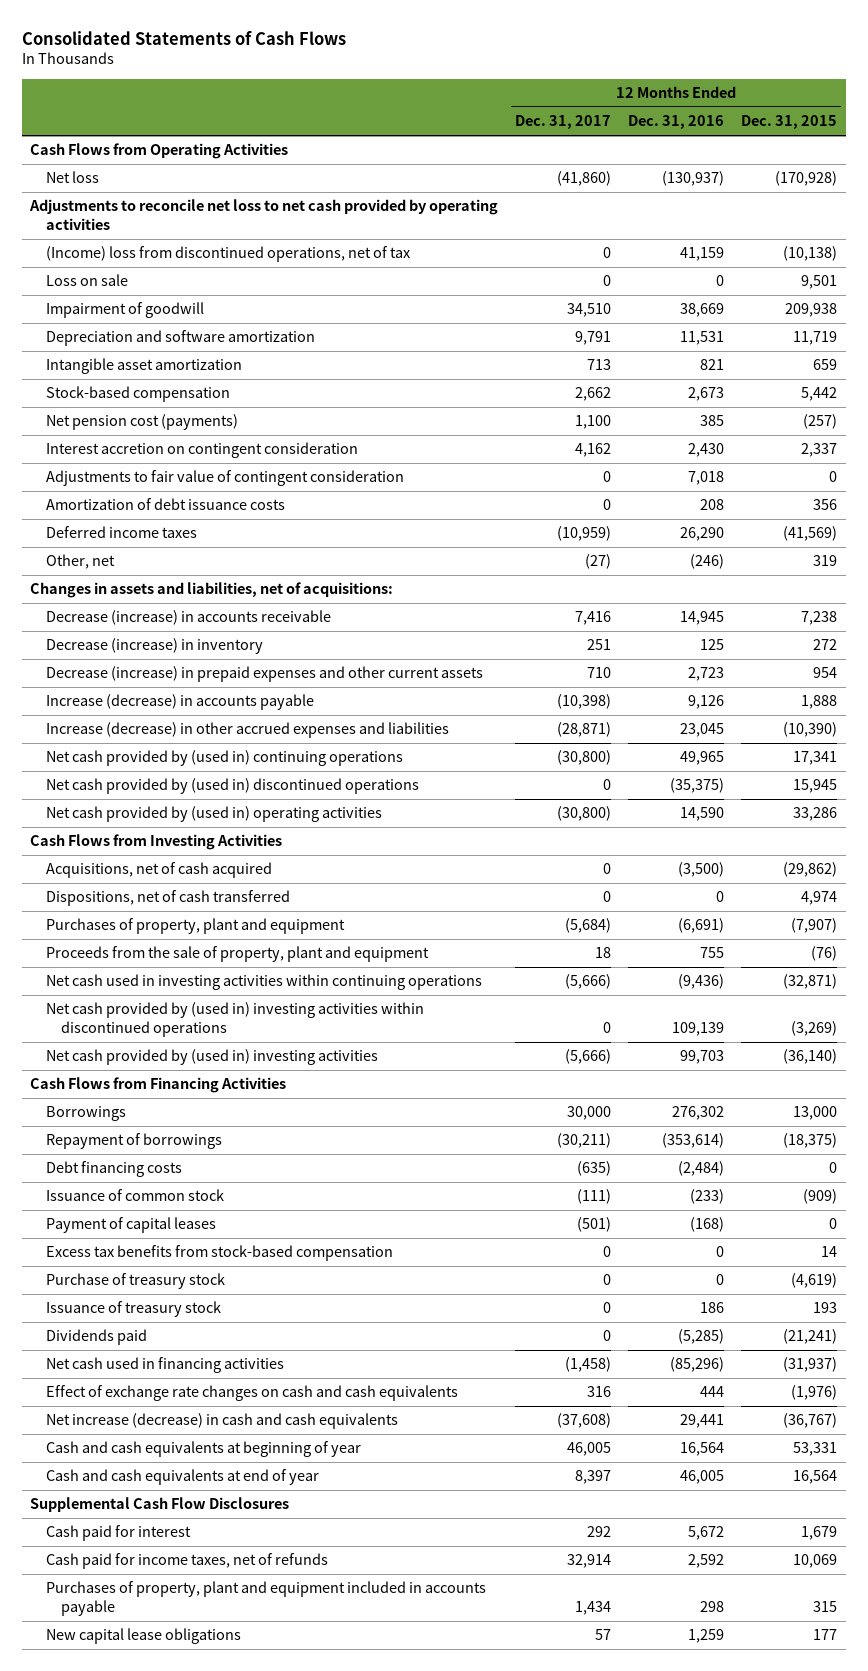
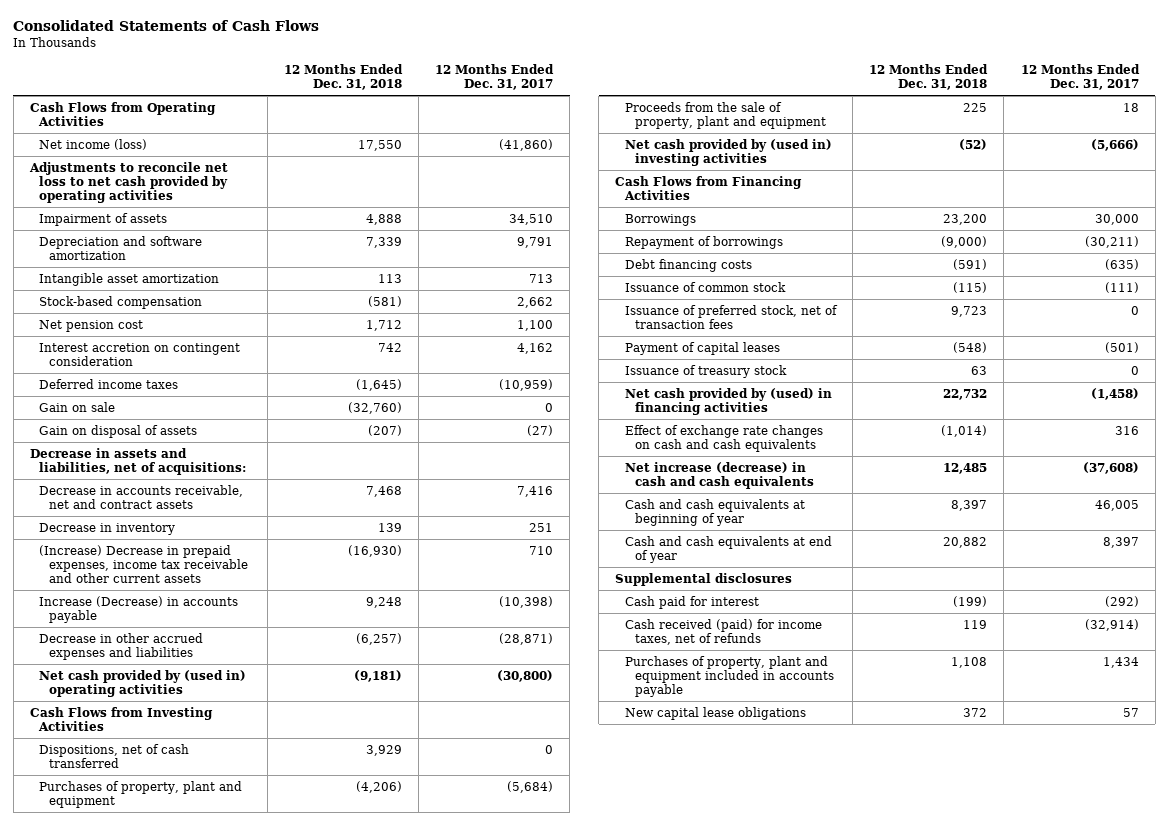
[628,115,725,130] Dec. 31, 2016 -> none
[741,115,838,130] Dec. 31, 2015 -> none
none -> [283,63,403,90] 12 Months Ended Dec. 31, 2018
[45,171,99,184] Net loss -> [39,138,148,150] Net income (loss)
[45,246,410,263] (Income) loss from discontinued operations, net of tax -> none
[45,274,128,287] Loss on sale -> none
[45,302,204,319] Impairment of goodwill -> [39,212,168,226] Impairment of assets
[45,414,238,431] Net pension cost (payments) -> [39,319,144,332] Net pension cost
[45,470,404,487] Adjustments to fair value of contingent consideration -> none
[45,498,285,511] Amortization of debt issuance costs -> none
[45,554,115,570] Other, net -> none
[45,750,403,767] Net cash provided by (used in) continuing operations -> none
[45,778,419,795] Net cash provided by (used in) discontinued operations -> none
none -> [39,401,116,412] Gain on sale
none -> [39,424,198,438] Gain on disposal of assets
[30,582,394,599] Changes in assets and liabilities, net of acquisitions: -> [29,447,247,475] Decrease in assets and liabilities, net of acquisitions:
[45,610,331,626] Decrease (increase) in accounts receivable -> [39,484,244,509] Decrease in accounts receivable, net and contract assets
[45,638,263,655] Decrease (increase) in inventory -> [39,522,176,535] Decrease in inventory
[45,666,483,683] Decrease (increase) in prepaid expenses and other current assets -> [39,544,249,583] (Increase) Decrease in prepaid expenses, income tax receivable and other current assets
[45,694,314,711] Increase (decrease) in accounts payable -> [39,595,239,623] Increase (Decrease) in accounts payable
[45,722,449,739] Increase (decrease) in other accrued expenses and liabilities -> [39,632,204,660] Decrease in other accrued expenses and liabilities
[45,862,272,879] Acquisitions, net of cash acquired -> none
[45,974,482,991] Net cash used in investing activities within continuing operations -> none
[45,1002,424,1038] Net cash provided by (used in) investing activities within discontinued operations -> none
none -> [624,304,838,329] Issuance of preferred stock, net of transaction fees
[45,1245,393,1262] Excess tax benefits from stock-based compensation -> none
[45,1273,225,1290] Purchase of treasury stock -> none
[45,1329,147,1346] Dividends paid -> none
[45,1357,284,1374] Net cash used in financing activities -> [624,387,832,415] Net cash provided by (used) in financing activities
[30,1497,290,1513] Supplemental Cash Flow Disclosures -> [615,572,793,586] Supplemental disclosures
[587,1526,612,1538] 292 -> [1104,595,1139,607] (292)
[45,1553,328,1570] Cash paid for income taxes, net of refunds -> [624,618,822,645] Cash received (paid) for income taxes, net of refunds
[567,1554,612,1569] 32,914 -> [1084,618,1139,631] (32,914)

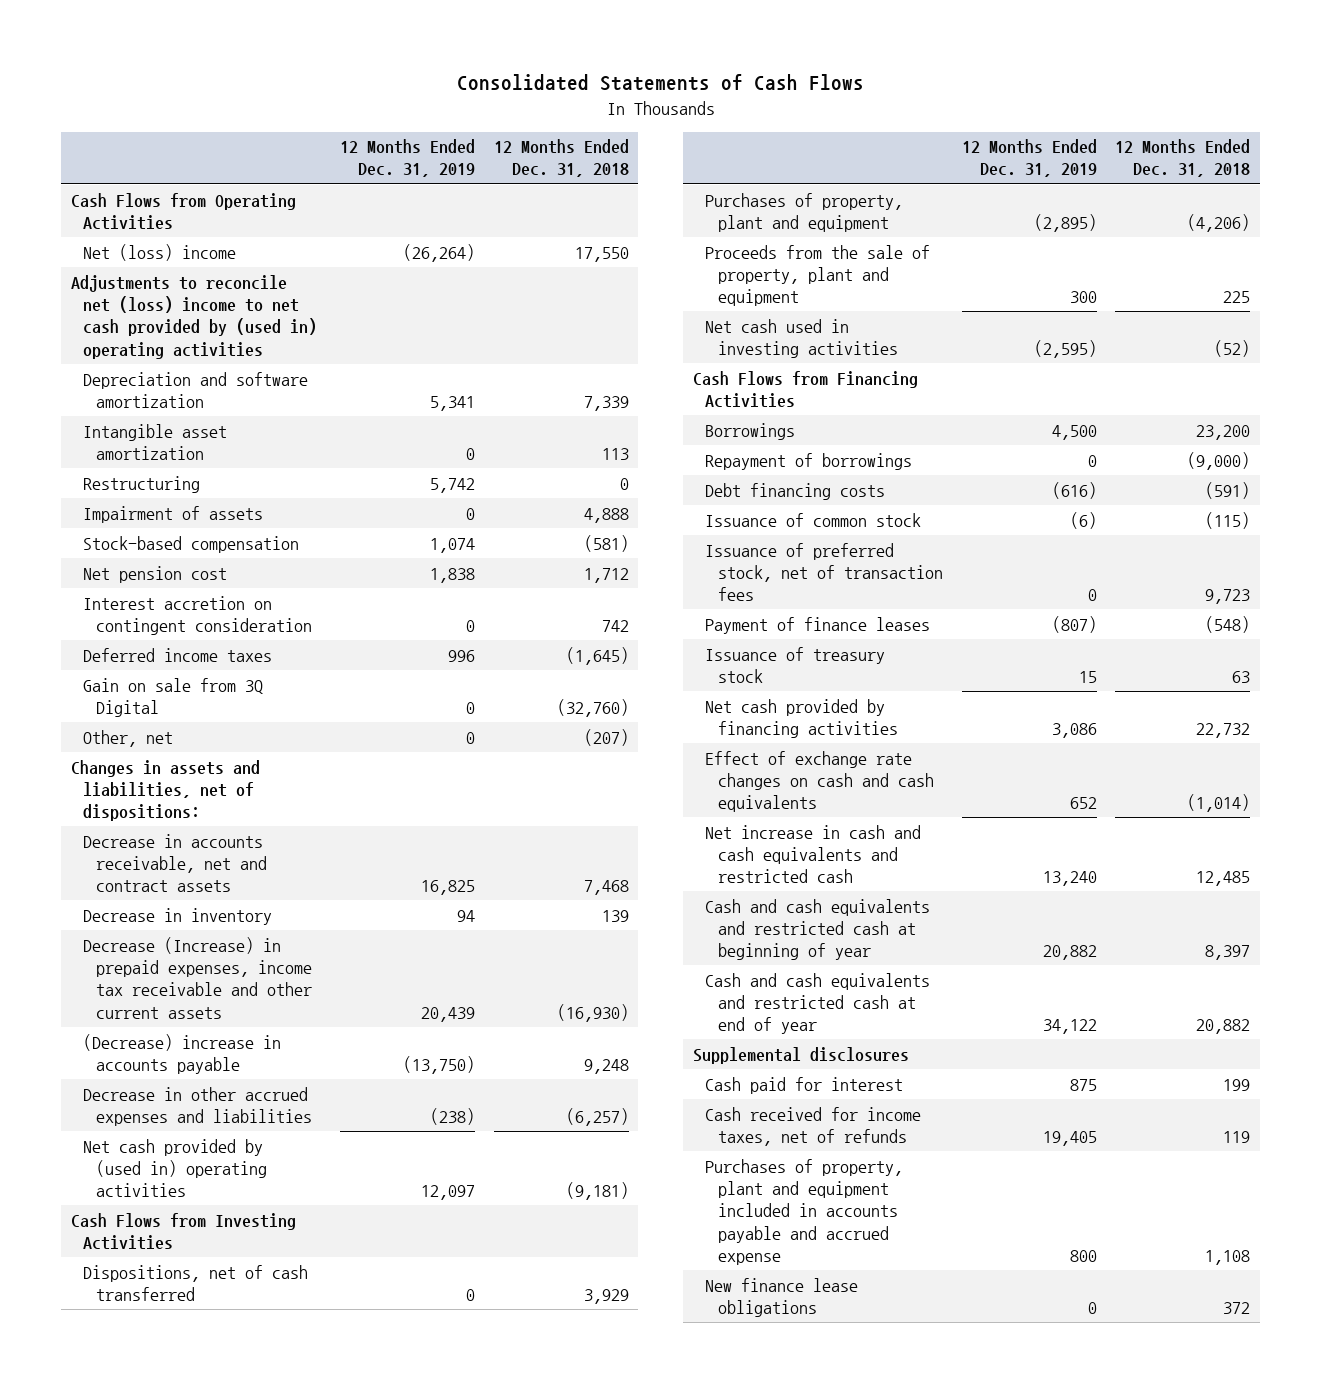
[435,63,555,90] 12 Months Ended Dec. 31, 2017 -> none
none -> [339,139,475,178] 12 Months Ended Dec. 31, 2019
[39,138,148,150] Net income (loss) -> [83,243,237,261] Net (loss) income
[28,161,229,203] Adjustments to reconcile net loss to net cash provided by operating activities -> [70,274,318,359] Adjustments to reconcile net (loss) income to net cash provided by (used in) operating activities
none -> [83,475,201,493] Restructuring
[39,212,168,226] Impairment of assets -> [83,505,264,523] Impairment of assets
[39,424,198,438] Gain on disposal of assets -> none
[39,401,116,412] Gain on sale -> [83,677,264,717] Gain on sale from 3Q Digital
none -> [83,729,174,747] Other, net
[29,447,247,475] Decrease in assets and liabilities, net of acquisitions: -> [70,759,260,822] Changes in assets and liabilities, net of dispositions:
[39,544,249,583] (Increase) Decrease in prepaid expenses, income tax receivable and other current assets -> [83,936,313,1019] Decrease (Increase) in prepaid expenses, income tax receivable and other current assets
[39,595,239,623] Increase (Decrease) in accounts payable -> [83,1033,282,1074] (Decrease) increase in accounts payable
[624,138,832,166] Net cash provided by (used in) investing activities -> [705,318,898,358] Net cash used in investing activities
[624,341,780,355] Payment of capital leases -> [705,616,931,634] Payment of finance leases
[624,387,832,415] Net cash provided by (used) in financing activities -> [705,698,898,738] Net cash provided by financing activities
[624,461,814,489] Net increase (decrease) in cash and cash equivalents -> [705,824,922,884] Net increase in cash and cash equivalents and restricted cash
[624,498,805,526] Cash and cash equivalents at beginning of year -> [705,898,931,961] Cash and cash equivalents and restricted cash at beginning of year
[624,535,832,563] Cash and cash equivalents at end of year -> [705,972,931,1035] Cash and cash equivalents and restricted cash at end of year
[953,595,988,607] (199) -> [1223,1078,1251,1091] 199
[624,618,822,645] Cash received (paid) for income taxes, net of refunds -> [705,1106,922,1146] Cash received for income taxes, net of refunds
[624,655,834,697] Purchases of property, plant and equipment included in accounts payable -> [705,1158,904,1265] Purchases of property, plant and equipment included in accounts payable and accrued expense
[624,706,806,720] New capital lease obligations -> [705,1277,859,1317] New finance lease obligations

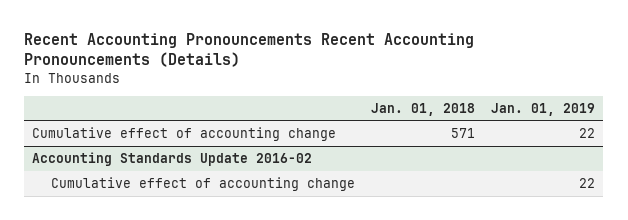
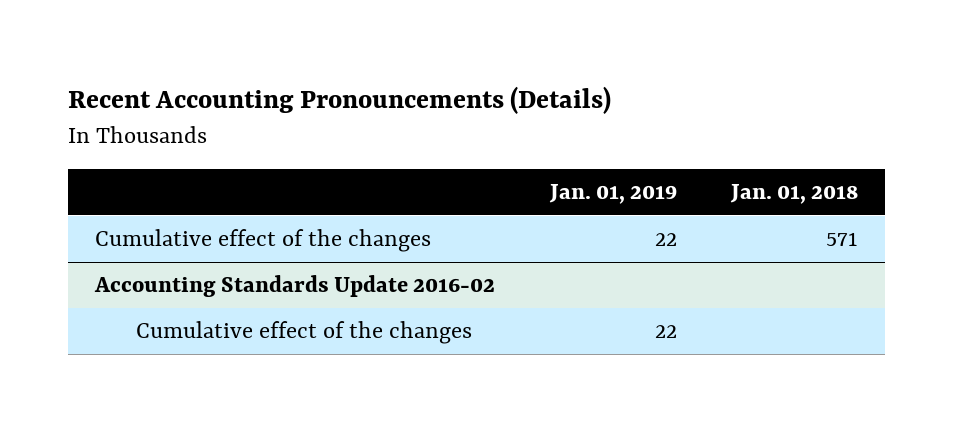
[24,32,475,67] Recent Accounting Pronouncements Recent Accounting Pronouncements (Details) -> [68,86,612,115] Recent Accounting Pronouncements (Details)
[32,127,337,142] Cumulative effect of accounting change -> [95,229,432,253] Cumulative effect of the changes
[50,177,355,192] Cumulative effect of accounting change -> [135,321,472,345] Cumulative effect of the changes

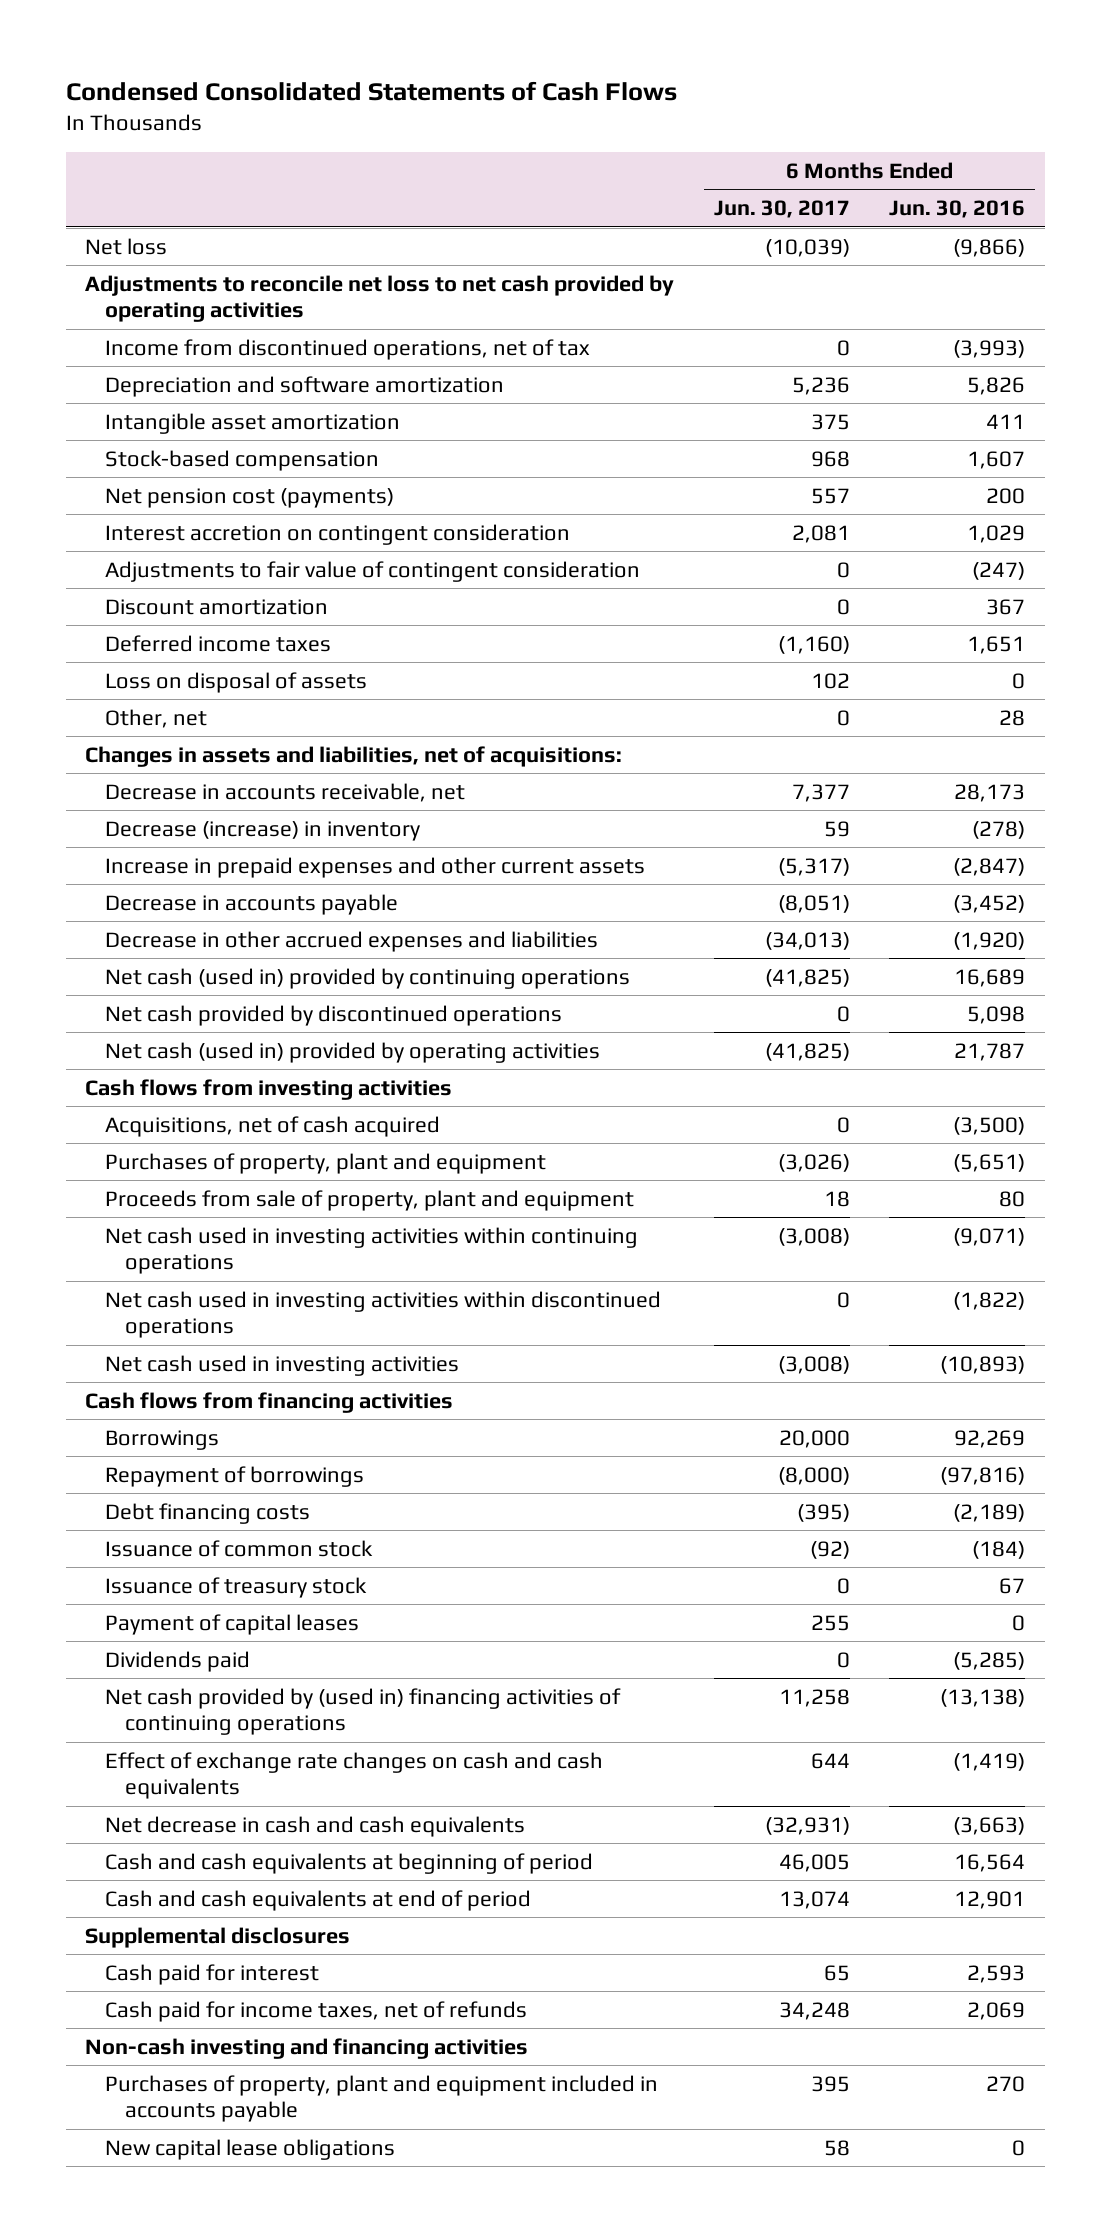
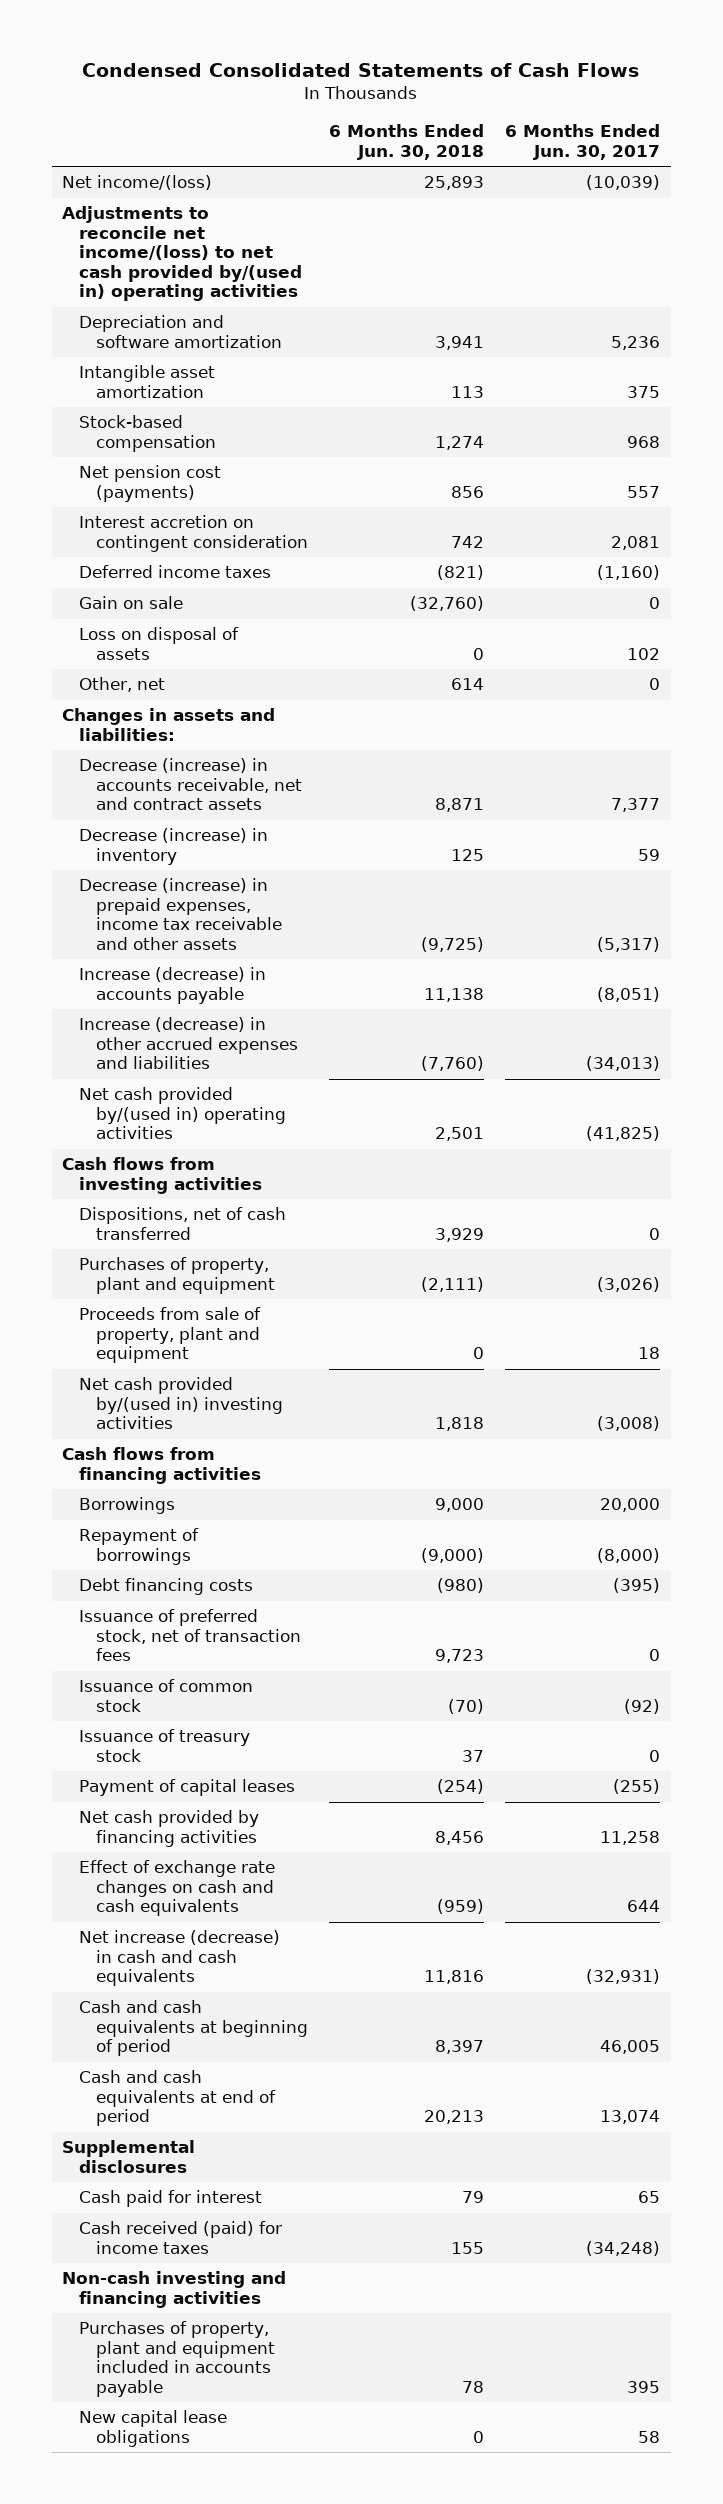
[889,200,1026,219] Jun. 30, 2016 -> none
none -> [329,124,485,160] 6 Months Ended Jun. 30, 2018
[105,338,591,360] Income from discontinued operations, net of tax -> none
[85,237,168,255] Net loss -> [62,175,213,191] Net income/(loss)
[85,274,675,323] Adjustments to reconcile net loss to net cash provided by operating activities -> [62,206,303,302] Adjustments to reconcile net income/(loss) to net cash provided by/(used in) operating activities
[105,560,641,582] Adjustments to fair value of contingent consideration -> none
[105,598,329,615] Discount amortization -> none
none -> [79,596,184,610] Gain on sale
[85,745,623,767] Changes in assets and liabilities, net of acquisitions: -> [62,708,276,741] Changes in assets and liabilities:
[105,782,466,802] Decrease in accounts receivable, net -> [79,758,303,811] Decrease (increase) in accounts receivable, net and contract assets
[105,967,631,989] Net cash (used in) provided by continuing operations -> none
[105,1004,563,1026] Net cash provided by discontinued operations -> none
[105,856,646,878] Increase in prepaid expenses and other current assets -> [79,878,283,950] Decrease (increase) in prepaid expenses, income tax receivable and other assets
[105,893,399,915] Decrease in accounts payable -> [79,967,267,1004] Increase (decrease) in accounts payable
[105,930,599,952] Decrease in other accrued expenses and liabilities -> [79,1017,299,1070] Increase (decrease) in other accrued expenses and liabilities
[105,1041,601,1063] Net cash (used in) provided by operating activities -> [79,1087,287,1140] Net cash provided by/(used in) operating activities
[105,1115,441,1137] Acquisitions, net of cash acquired -> none
none -> [79,1207,287,1240] Dispositions, net of cash transferred
[105,1226,639,1275] Net cash used in investing activities within continuing operations -> none
[105,1290,662,1339] Net cash used in investing activities within discontinued operations -> none
[105,1354,460,1376] Net cash used in investing activities -> [79,1377,284,1430] Net cash provided by/(used in) investing activities
none -> [79,1609,302,1662] Issuance of preferred stock, net of transaction fees
[105,1650,251,1672] Dividends paid -> none
[810,1614,850,1631] 255 -> [613,1779,661,1795] (255)
[105,1687,622,1736] Net cash provided by (used in) financing activities of continuing operations -> [79,1810,260,1847] Net cash provided by financing activities
[105,1815,526,1837] Net decrease in cash and cash equivalents -> [79,1930,281,1987] Net increase (decrease) in cash and cash equivalents
[105,2000,528,2022] Cash paid for income taxes, net of refunds -> [79,2221,283,2254] Cash received (paid) for income taxes
[778,2001,850,2020] 34,248 -> [586,2240,661,2256] (34,248)

